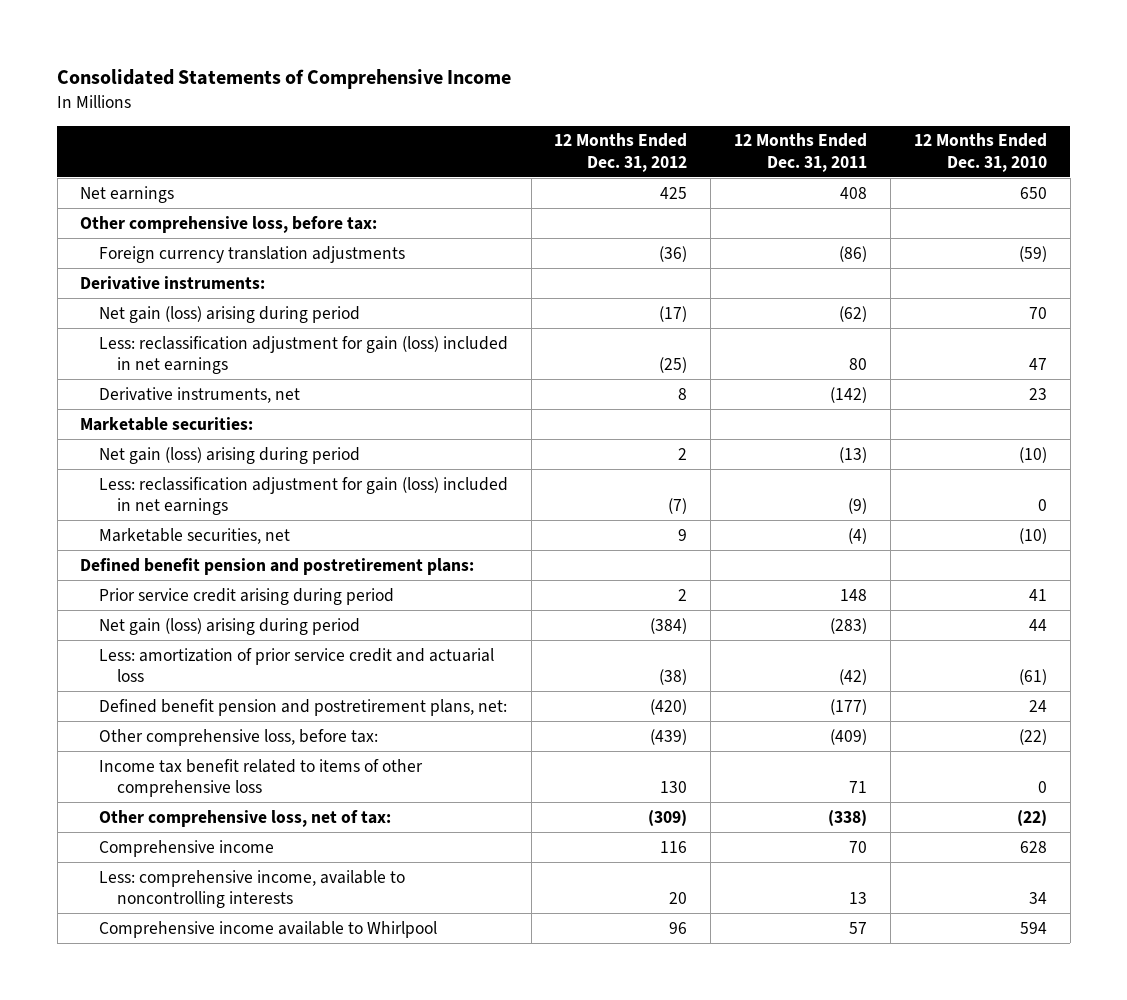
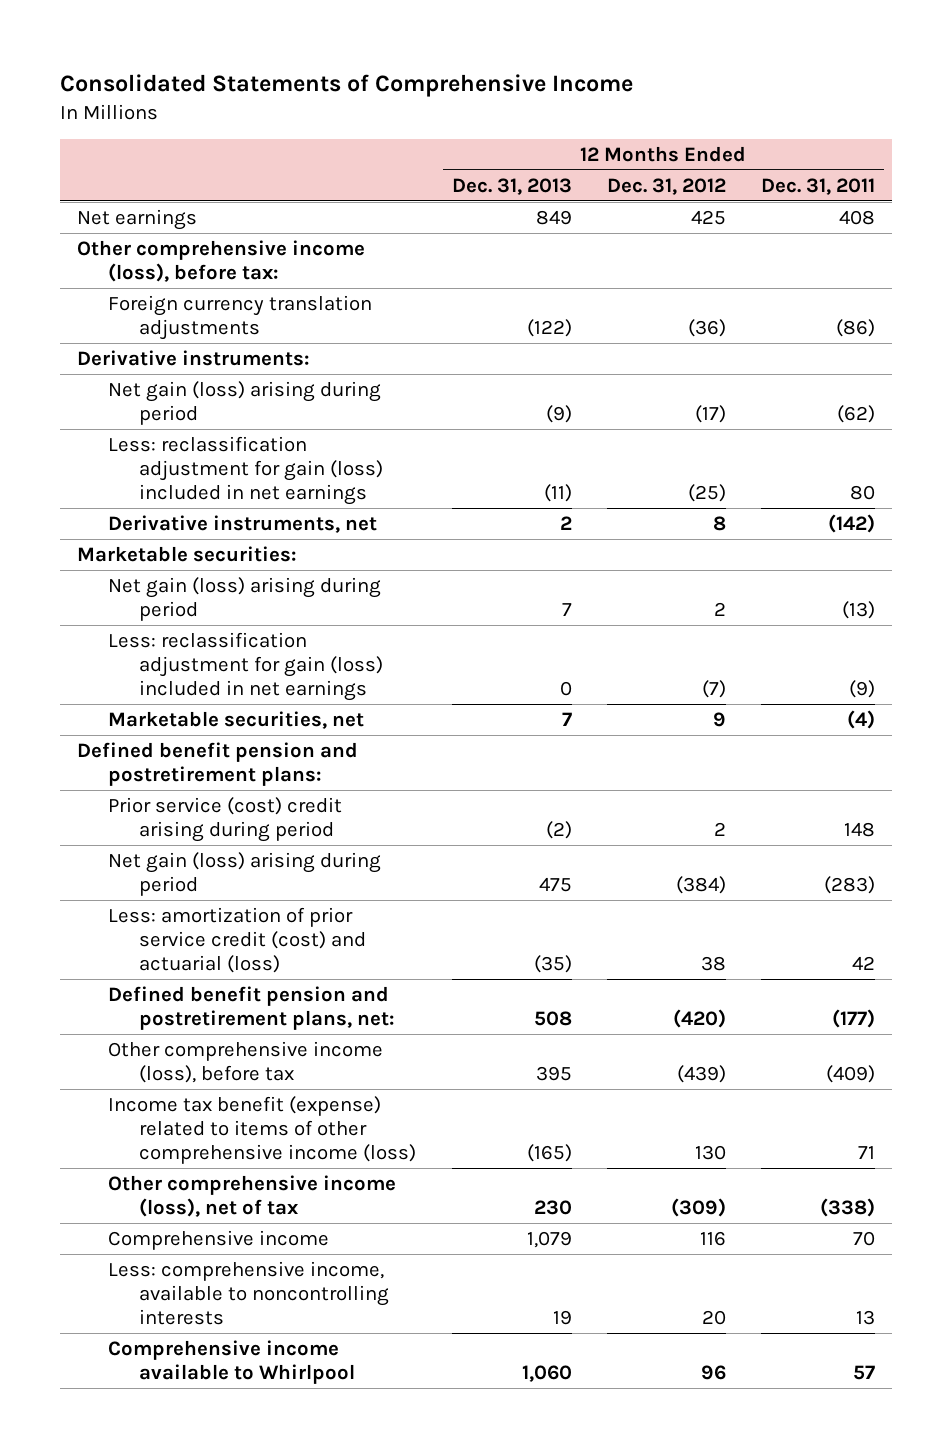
[913,133,1047,172] 12 Months Ended Dec. 31, 2010 -> none
none -> [451,177,572,195] Dec. 31, 2013
[80,215,378,233] Other comprehensive loss, before tax: -> [77,239,366,282] Other comprehensive income (loss), before tax:
[98,587,394,605] Prior service credit arising during period -> [108,796,343,842] Prior service (cost) credit arising during period
[98,647,494,683] Less: amortization of prior service credit and actuarial loss -> [108,906,367,973] Less: amortization of prior service credit (cost) and actuarial (loss)
[659,669,688,686] (38) -> [700,955,726,971] 38
[839,669,868,686] (42) -> [851,955,875,970] 42
[98,728,378,746] Other comprehensive loss, before tax: -> [108,1040,384,1083] Other comprehensive income (loss), before tax
[98,758,423,798] Income tax benefit related to items of other comprehensive loss -> [108,1095,417,1164] Income tax benefit (expense) related to items of other comprehensive income (loss)
[98,809,391,827] Other comprehensive loss, net of tax: -> [108,1174,397,1217] Other comprehensive income (loss), net of tax

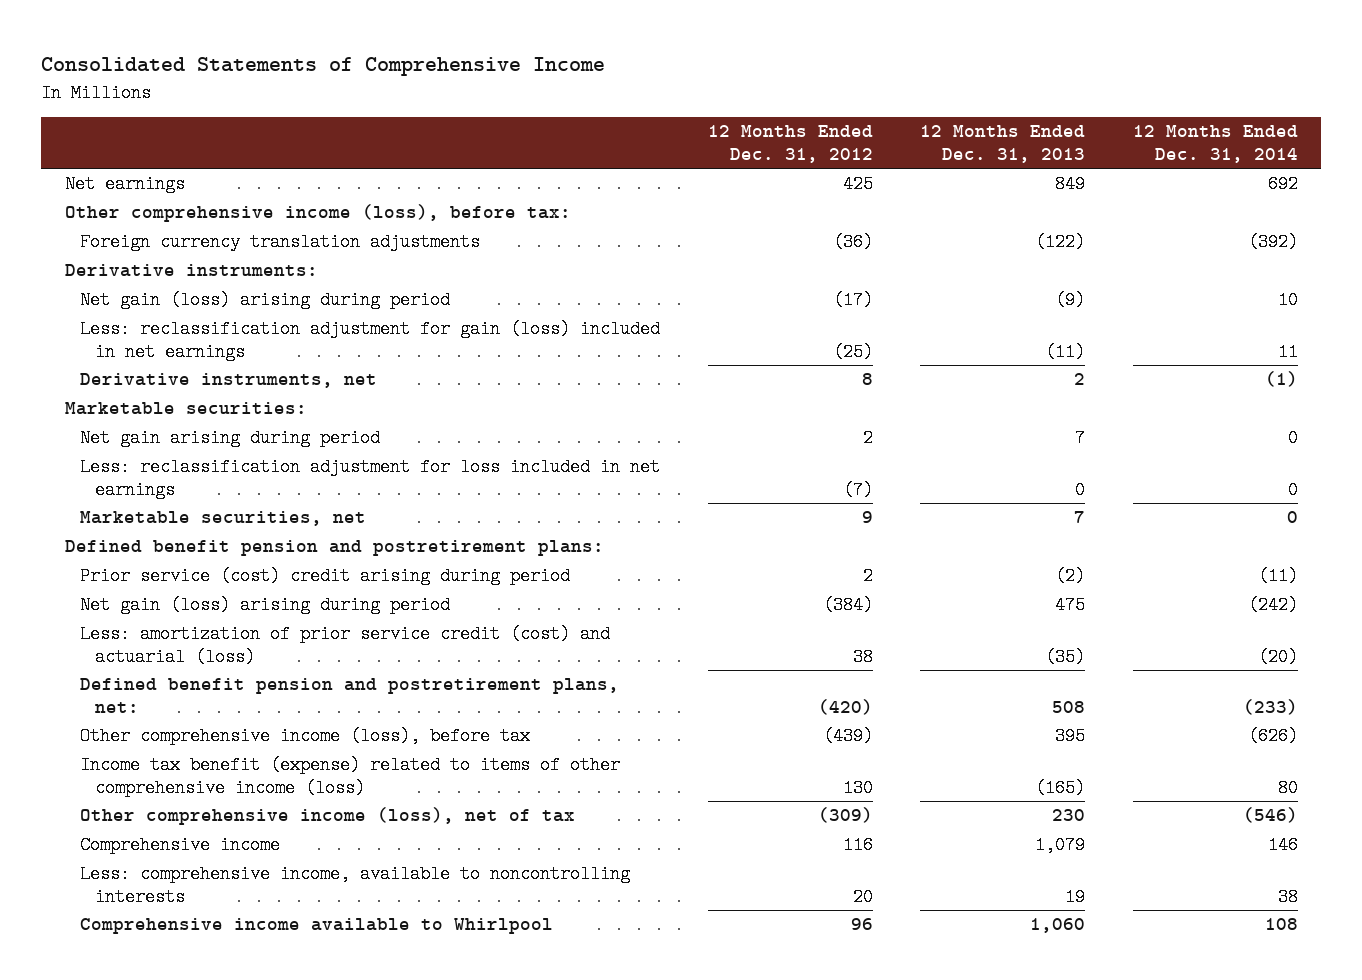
[760,177,875,195] Dec. 31, 2011 -> none
none -> [1132,125,1298,163] 12 Months Ended Dec. 31, 2014
[108,576,382,621] Net gain (loss) arising during period -> [80,429,381,448] Net gain arising during period
[108,631,384,701] Less: reclassification adjustment for gain (loss) included in net earnings -> [80,458,661,499] Less: reclassification adjustment for loss included in net earnings

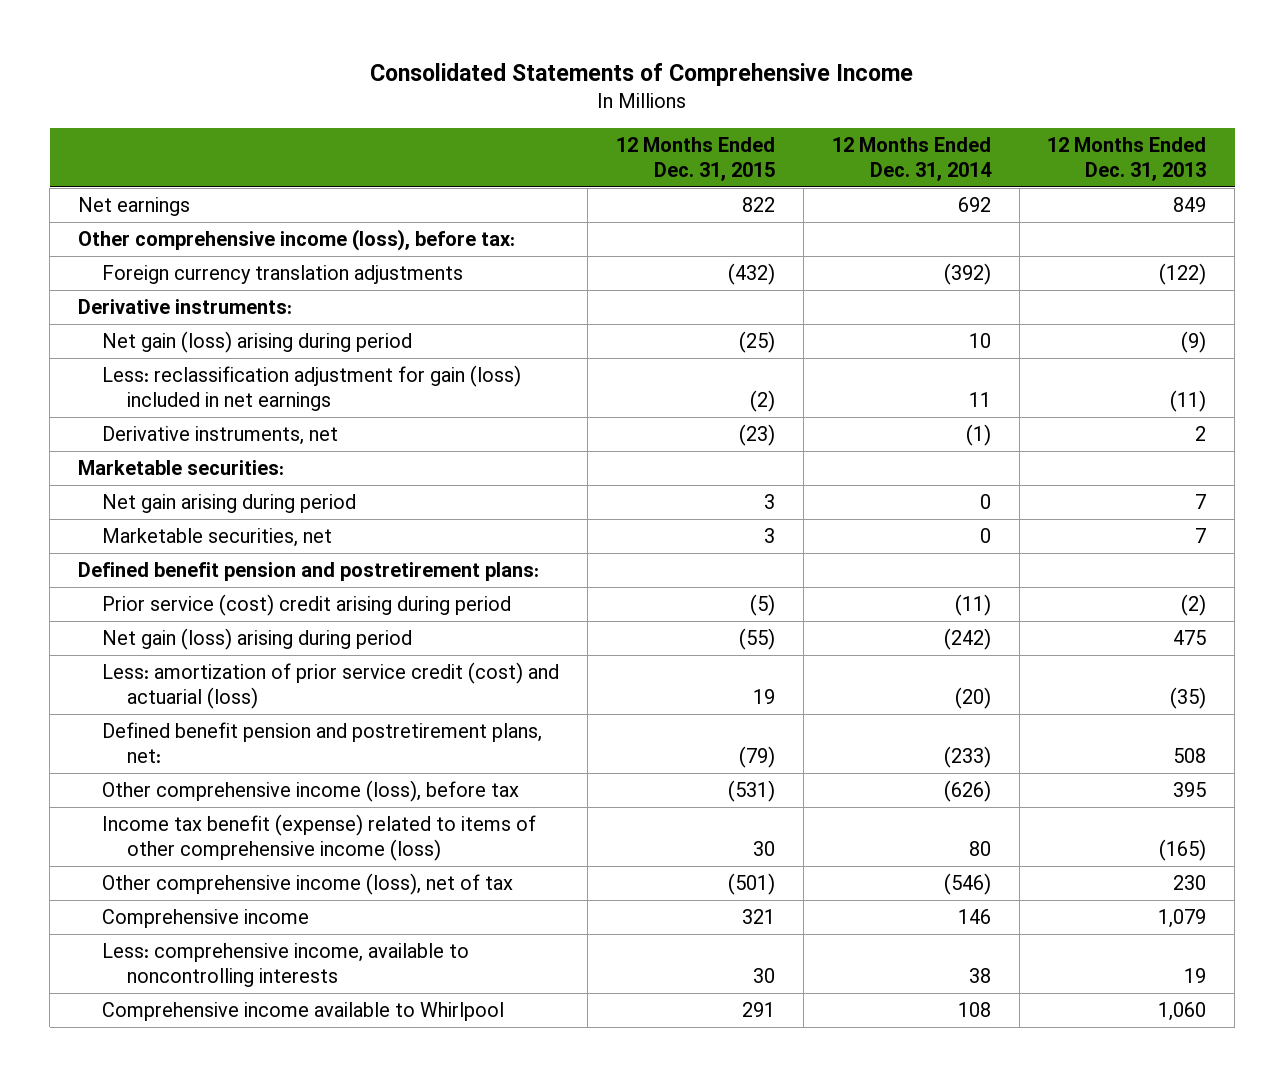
[707,125,873,163] 12 Months Ended Dec. 31, 2012 -> none
none -> [616,137,776,182] 12 Months Ended Dec. 31, 2015
[80,458,661,499] Less: reclassification adjustment for loss included in net earnings -> none

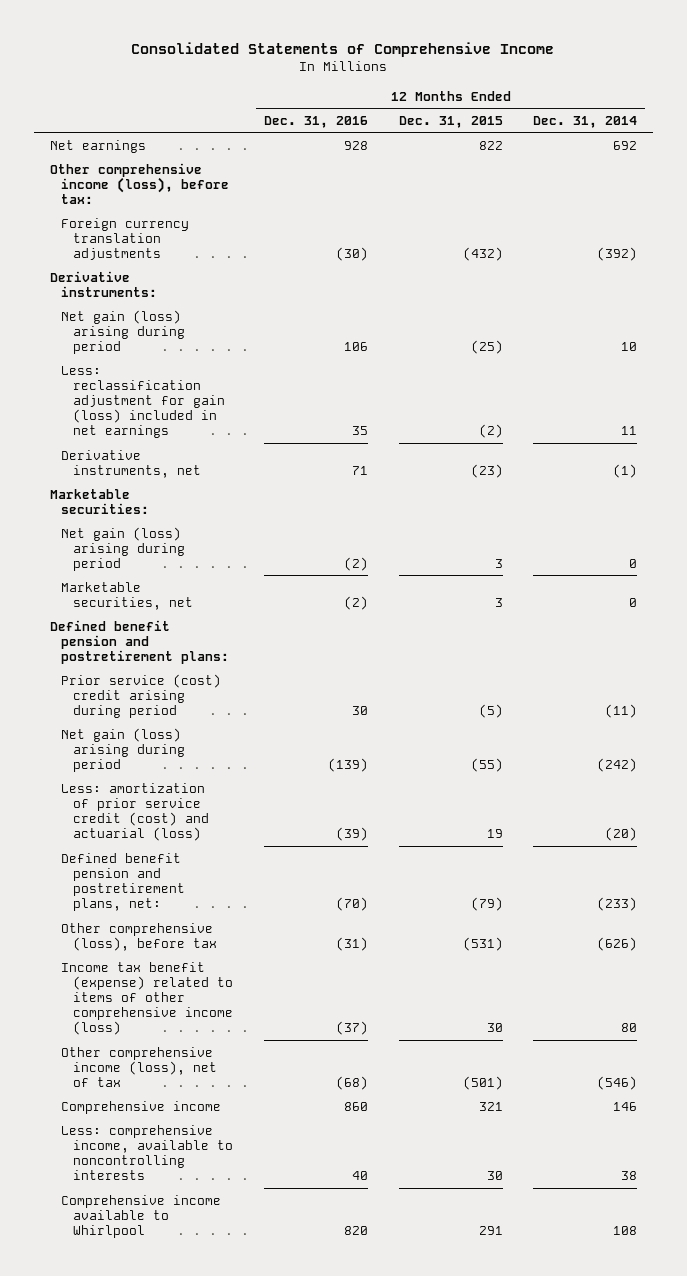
[1047,137,1207,182] 12 Months Ended Dec. 31, 2013 -> none
none -> [264,115,369,128] Dec. 31, 2016
[102,494,357,514] Net gain arising during period -> [61,526,186,571] Net gain (loss) arising during period
[102,780,520,803] Other comprehensive income (loss), before tax -> [61,922,218,951] Other comprehensive (loss), before tax

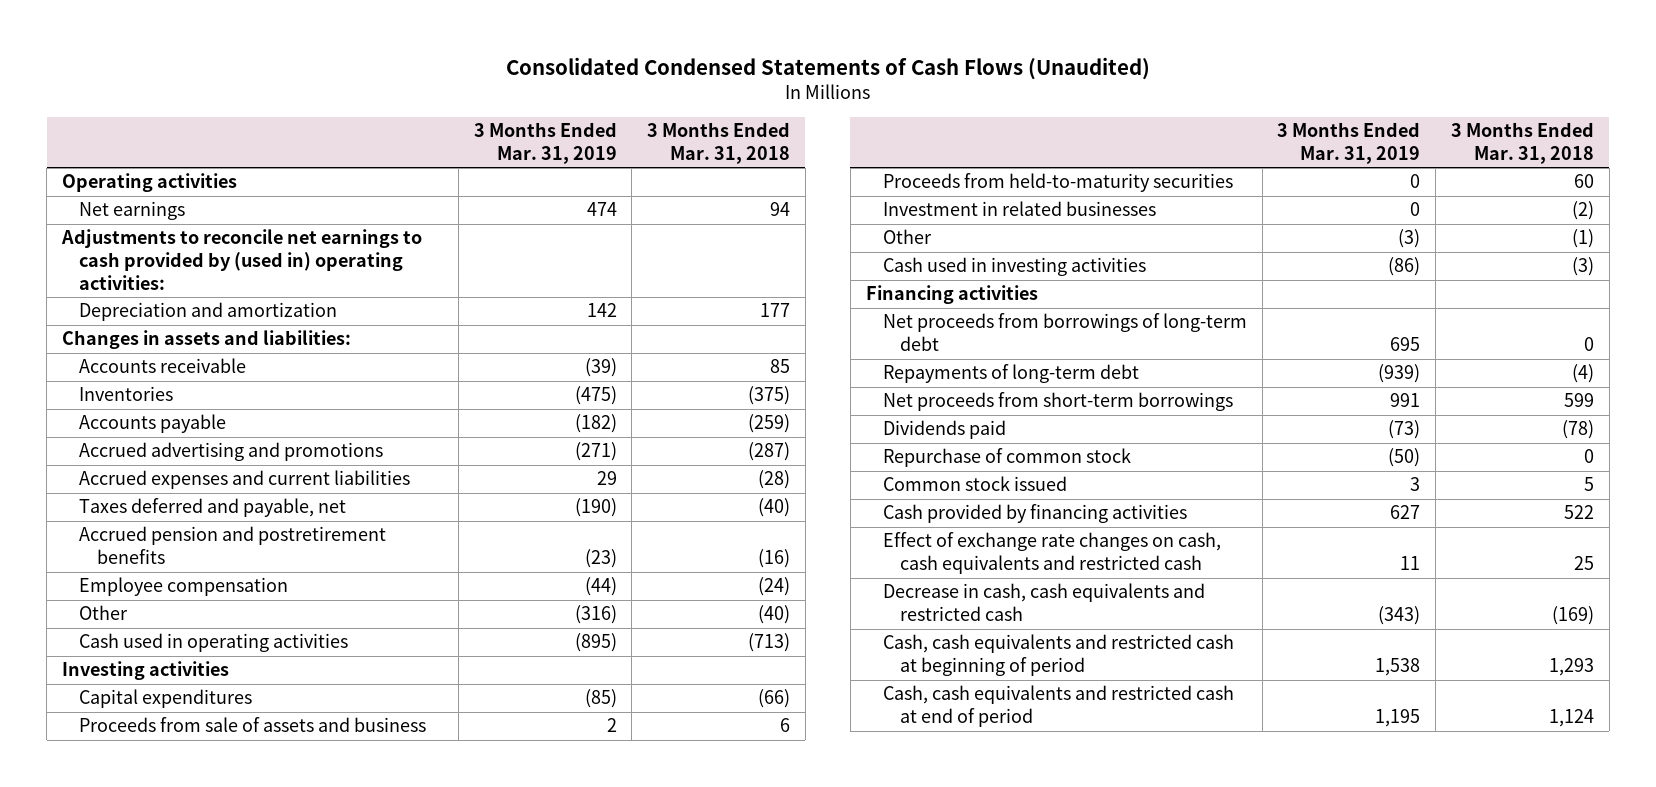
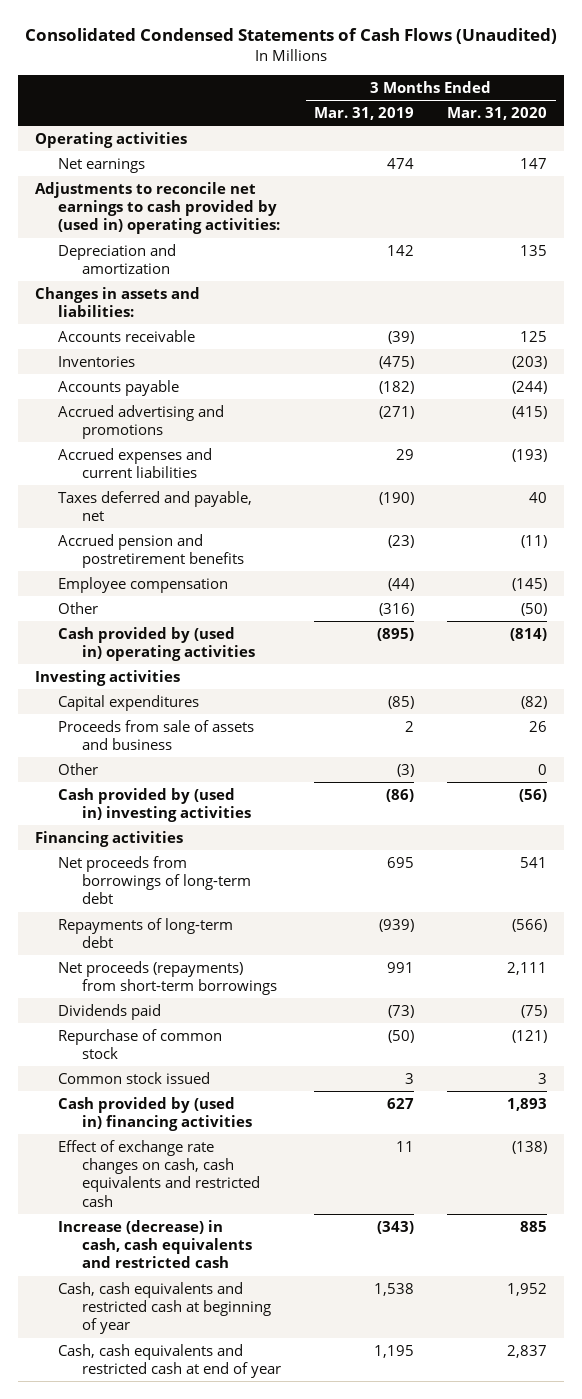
[647,122,791,165] 3 Months Ended Mar. 31, 2018 -> none
none -> [447,107,548,121] Mar. 31, 2020
[79,633,349,653] Cash used in operating activities -> [58,626,255,662] Cash provided by (used in) operating activities
[883,173,1234,193] Proceeds from held-to-maturity securities -> none
[883,201,1157,217] Investment in related businesses -> none
[883,257,1147,277] Cash used in investing activities -> [58,787,251,823] Cash provided by (used in) investing activities
[883,392,1234,412] Net proceeds from short-term borrowings -> [58,960,277,996] Net proceeds (repayments) from short-term borrowings
[883,504,1188,524] Cash provided by financing activities -> [58,1096,252,1132] Cash provided by (used in) financing activities
[883,583,1206,622] Decrease in cash, cash equivalents and restricted cash -> [58,1219,252,1269] Increase (decrease) in cash, cash equivalents and restricted cash
[883,634,1235,677] Cash, cash equivalents and restricted cash at beginning of period -> [58,1281,271,1335] Cash, cash equivalents and restricted cash at beginning of year
[883,685,1235,728] Cash, cash equivalents and restricted cash at end of period -> [58,1343,281,1379] Cash, cash equivalents and restricted cash at end of year

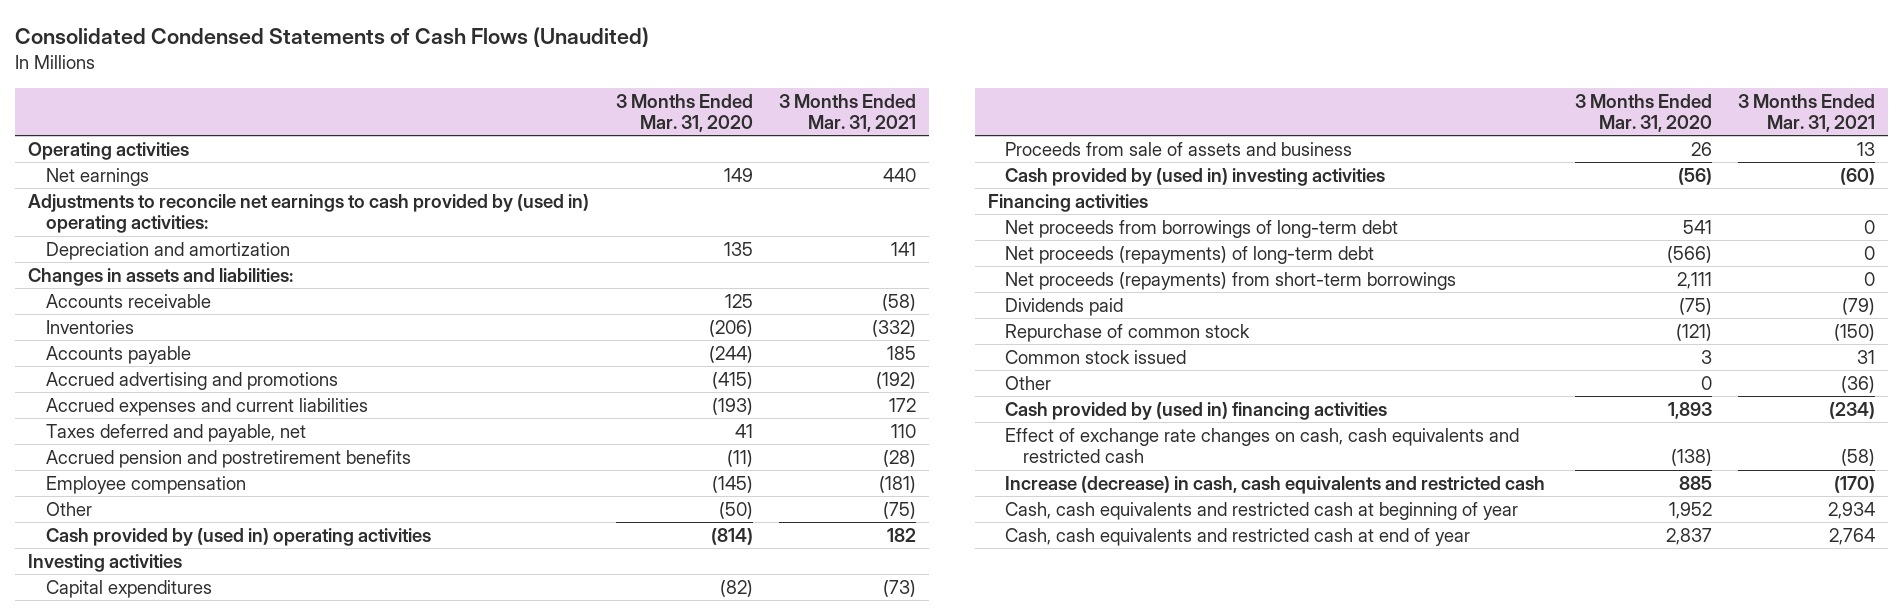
[314,107,415,121] Mar. 31, 2019 -> none
none -> [778,93,916,132] 3 Months Ended Mar. 31, 2021
[520,157,548,169] 147 -> [723,167,753,182] 149
[512,355,548,369] (203) -> [708,319,753,337] (206)
[529,491,548,503] 40 -> [734,423,753,438] 41
[58,917,234,949] Repayments of long-term debt -> [1005,245,1375,264] Net proceeds (repayments) of long-term debt
[58,762,99,775] Other -> [1005,375,1052,390] Other

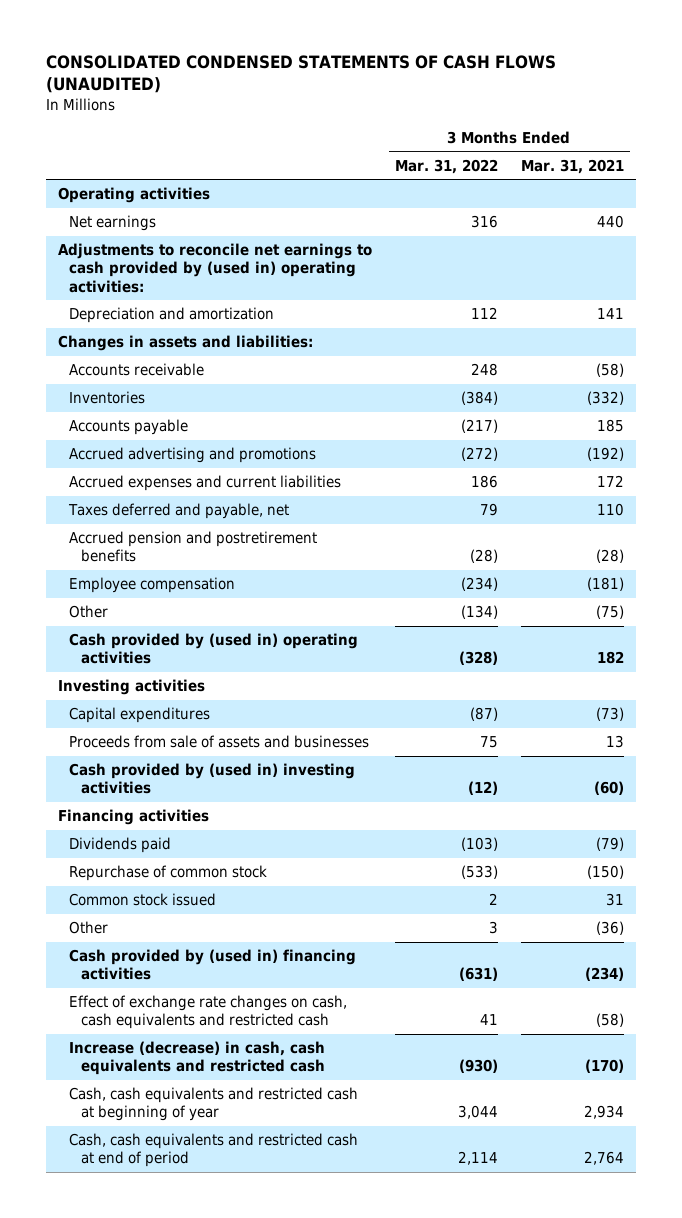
[15,27,650,48] Consolidated Condensed Statements of Cash Flows (Unaudited) -> [46,55,557,94] CONSOLIDATED CONDENSED STATEMENTS OF CASH FLOWS (UNAUDITED)
[615,93,753,132] 3 Months Ended Mar. 31, 2020 -> none
none -> [394,158,498,174] Mar. 31, 2022
[1005,141,1353,156] Proceeds from sale of assets and business -> [69,735,370,749] Proceeds from sale of assets and businesses
[1005,219,1399,238] Net proceeds from borrowings of long-term debt -> none
[1005,245,1375,264] Net proceeds (repayments) of long-term debt -> none
[1005,271,1457,290] Net proceeds (repayments) from short-term borrowings -> none
[1005,527,1471,546] Cash, cash equivalents and restricted cash at end of year -> [69,1133,359,1168] Cash, cash equivalents and restricted cash at end of period

